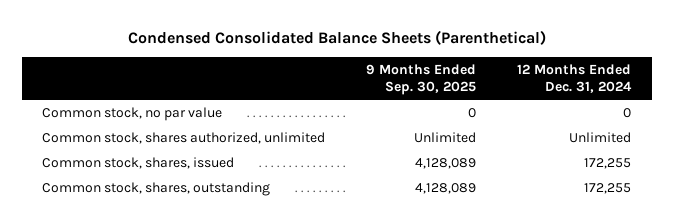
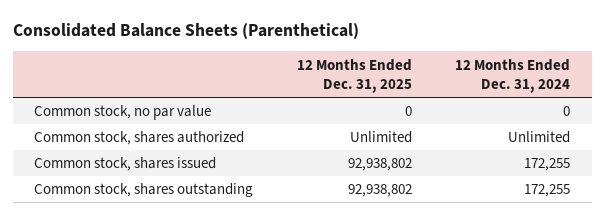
[127,30,546,46] Condensed Consolidated Balance Sheets (Parenthetical) -> [12,23,359,40] Consolidated Balance Sheets (Parenthetical)
[366,64,477,96] 9 Months Ended Sep. 30, 2025 -> none
none -> [296,58,412,93] 12 Months Ended Dec. 31, 2025
[42,131,326,144] Common stock, shares authorized, unlimited -> [34,131,245,146] Common stock, shares authorized
[42,156,235,169] Common stock, shares, issued -> [34,157,217,172] Common stock, shares issued
[42,181,271,196] Common stock, shares, outstanding -> [34,183,254,198] Common stock, shares outstanding

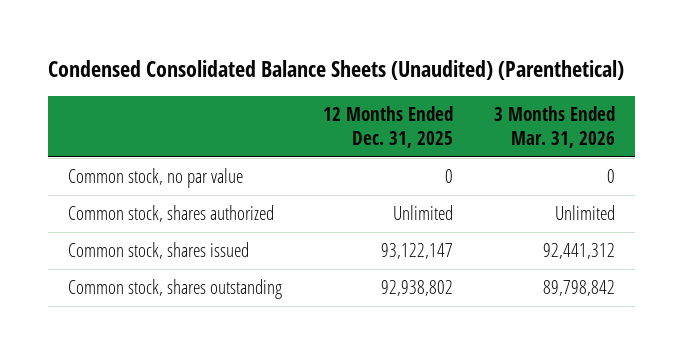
[12,23,359,40] Consolidated Balance Sheets (Parenthetical) -> [47,60,624,81] Condensed Consolidated Balance Sheets (Unaudited) (Parenthetical)
[455,58,571,93] 12 Months Ended Dec. 31, 2024 -> none
none -> [493,106,615,149] 3 Months Ended Mar. 31, 2026
[347,158,412,172] 92,938,802 -> [380,242,453,259] 93,122,147

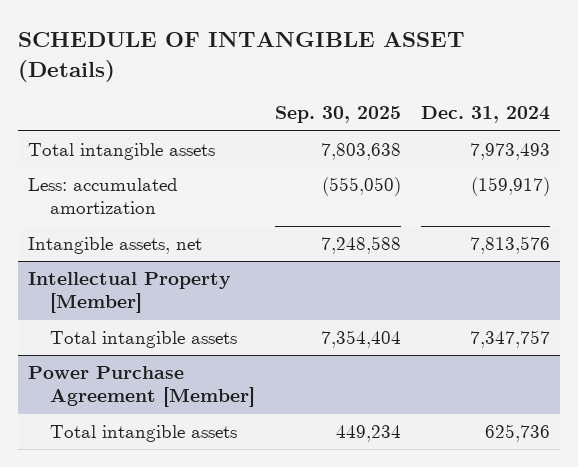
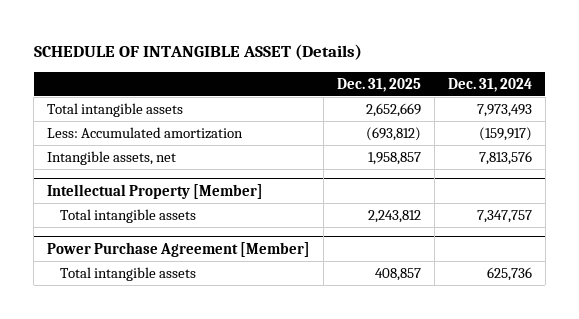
[274,106,401,124] Sep. 30, 2025 -> none
none -> [337,77,422,92] Dec. 31, 2025
[28,178,179,215] Less: accumulated amortization -> [47,127,244,140] Less: Accumulated amortization

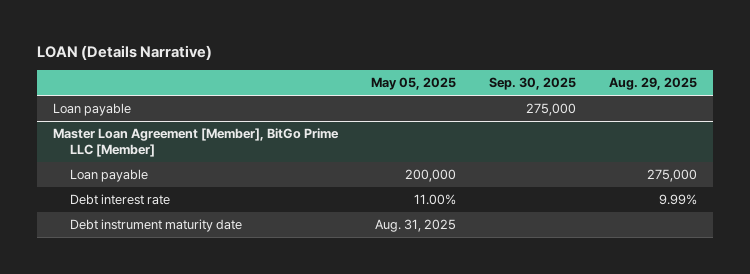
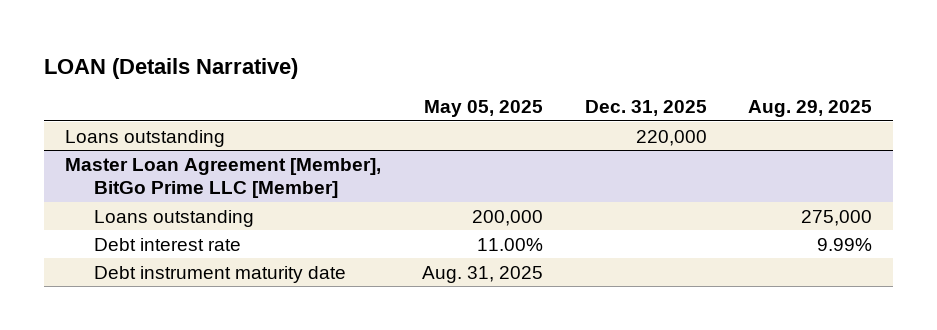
[488,77,576,91] Sep. 30, 2025 -> none
none -> [584,100,707,117] Dec. 31, 2025
[53,103,132,117] Loan payable -> [64,129,225,147] Loans outstanding
[70,169,149,183] Loan payable -> [94,209,255,227] Loans outstanding

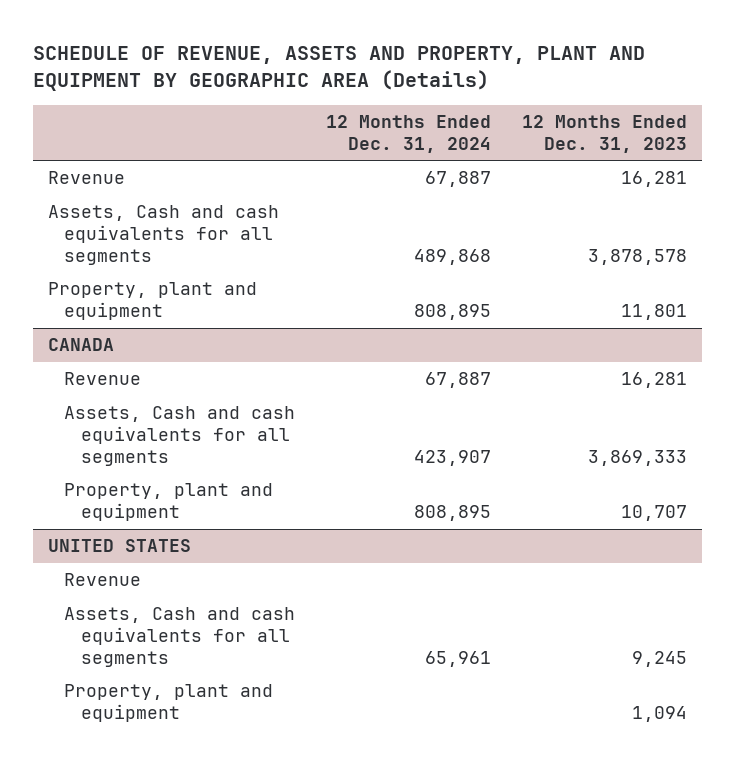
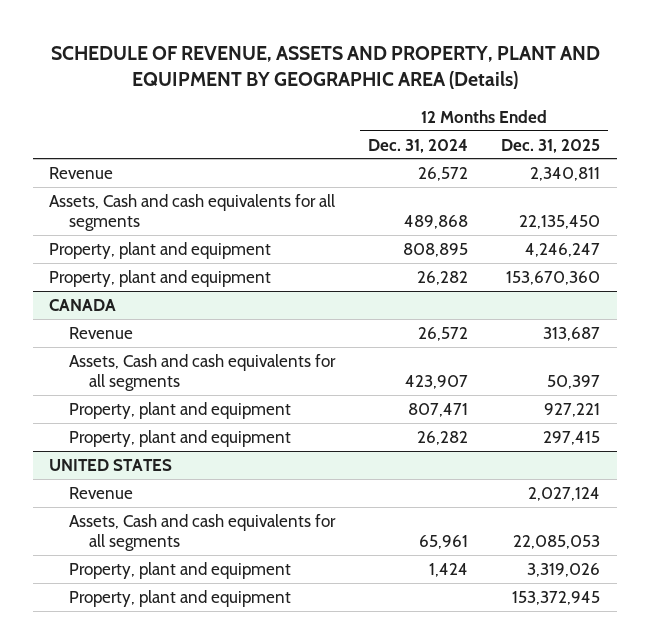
[521,115,687,153] 12 Months Ended Dec. 31, 2023 -> none
none -> [501,138,601,153] Dec. 31, 2025
[425,171,492,188] 67,887 -> [418,166,469,181] 26,572
none -> [49,269,272,287] Property, plant and equipment
[425,372,492,389] 67,887 -> [418,326,469,341] 26,572
[414,505,492,522] 808,895 -> [408,402,469,417] 807,471
none -> [69,429,292,447] Property, plant and equipment
none -> [69,561,292,579] Property, plant and equipment

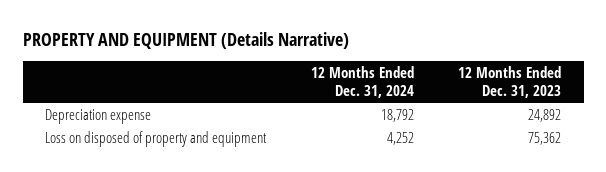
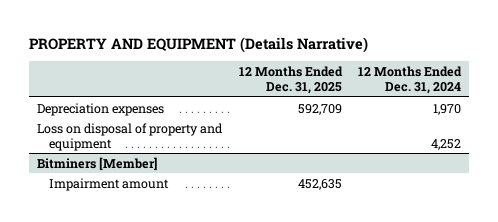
[458,66,562,99] 12 Months Ended Dec. 31, 2023 -> none
none -> [238,66,343,95] 12 Months Ended Dec. 31, 2025
[45,108,152,124] Depreciation expense -> [37,102,165,116] Depreciation expenses
[380,108,414,122] 18,792 -> [432,103,461,115] 1,970
[45,130,268,147] Loss on disposed of property and equipment -> [37,122,224,151] Loss on disposal of property and equipment
none -> [37,156,158,171] Bitminers [Member]
none -> [49,177,170,191] Impairment amount

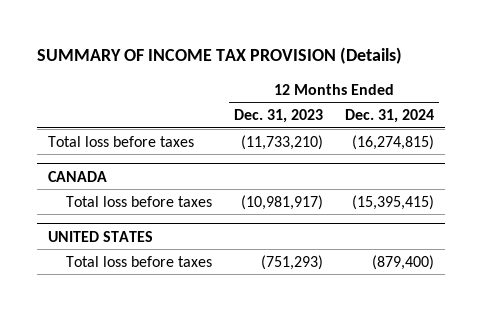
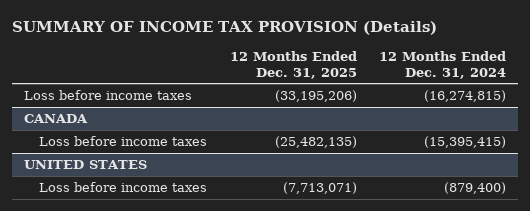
[234,109,324,124] Dec. 31, 2023 -> none
none -> [229,51,357,79] 12 Months Ended Dec. 31, 2025
[48,135,195,147] Total loss before taxes -> [23,90,192,101] Loss before income taxes
[66,195,213,207] Total loss before taxes -> [38,136,207,147] Loss before income taxes
[66,255,213,267] Total loss before taxes -> [38,182,207,193] Loss before income taxes

